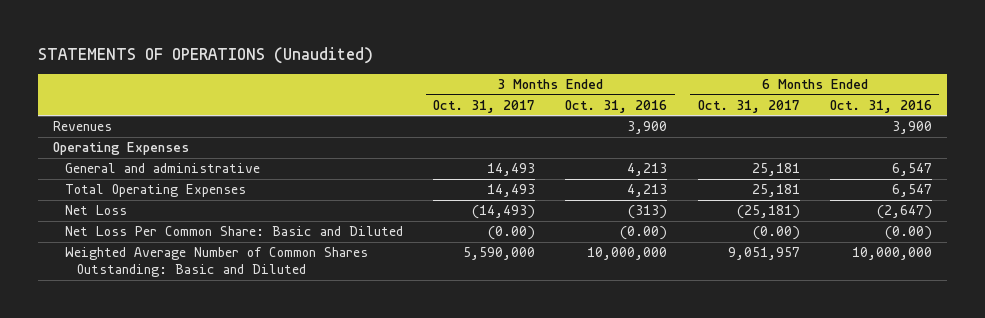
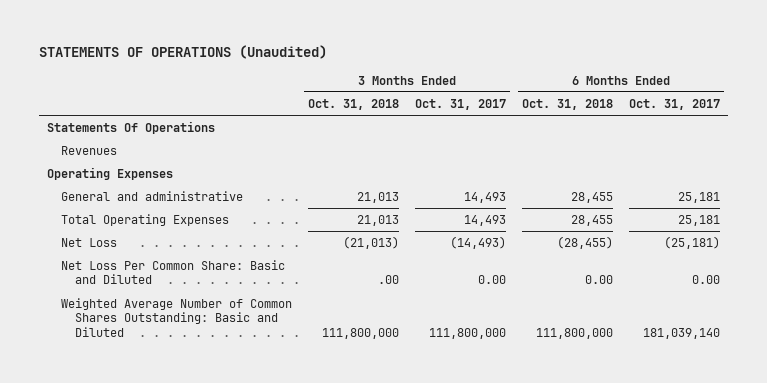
[565,99,668,113] Oct. 31, 2016 -> none
[829,99,932,113] Oct. 31, 2016 -> none
none -> [307,98,399,110] Oct. 31, 2018
none -> [521,98,613,110] Oct. 31, 2018
none -> [47,120,216,134] Statements Of Operations
[488,226,536,241] (0.00) -> [477,275,506,285] 0.00
[752,226,800,241] (0.00) -> [692,275,721,285] 0.00
[463,247,536,261] 5,590,000 -> [428,327,506,339] 111,800,000
[727,247,800,261] 9,051,957 -> [643,327,721,339] 181,039,140

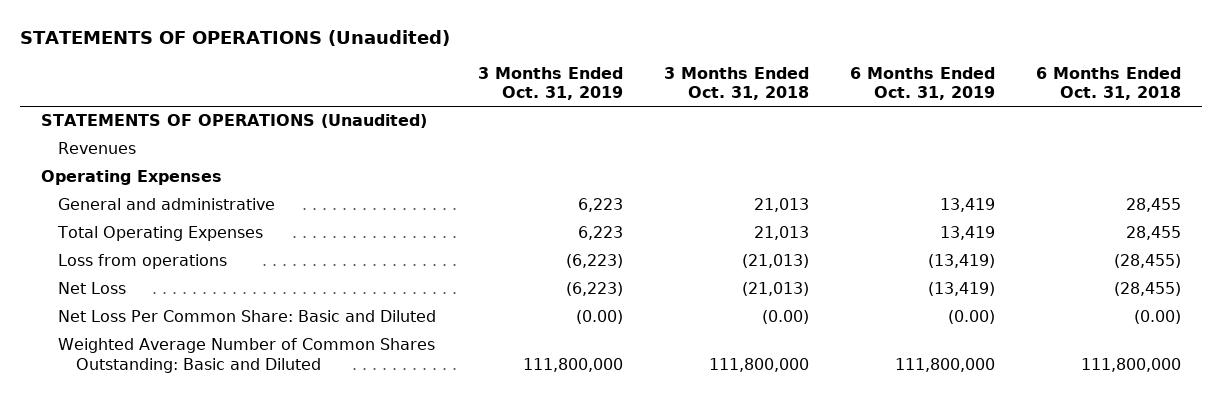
[414,98,506,110] Oct. 31, 2017 -> none
[629,98,721,110] Oct. 31, 2017 -> none
none -> [477,66,623,101] 3 Months Ended Oct. 31, 2019
none -> [849,66,995,101] 6 Months Ended Oct. 31, 2019
[47,120,216,134] Statements Of Operations -> [40,114,427,129] STATEMENTS OF OPERATIONS (Unaudited)
none -> [58,254,228,270] Loss from operations
[377,275,399,285] .00 -> [761,310,809,325] (0.00)
[584,275,613,285] 0.00 -> [1134,310,1182,325] (0.00)

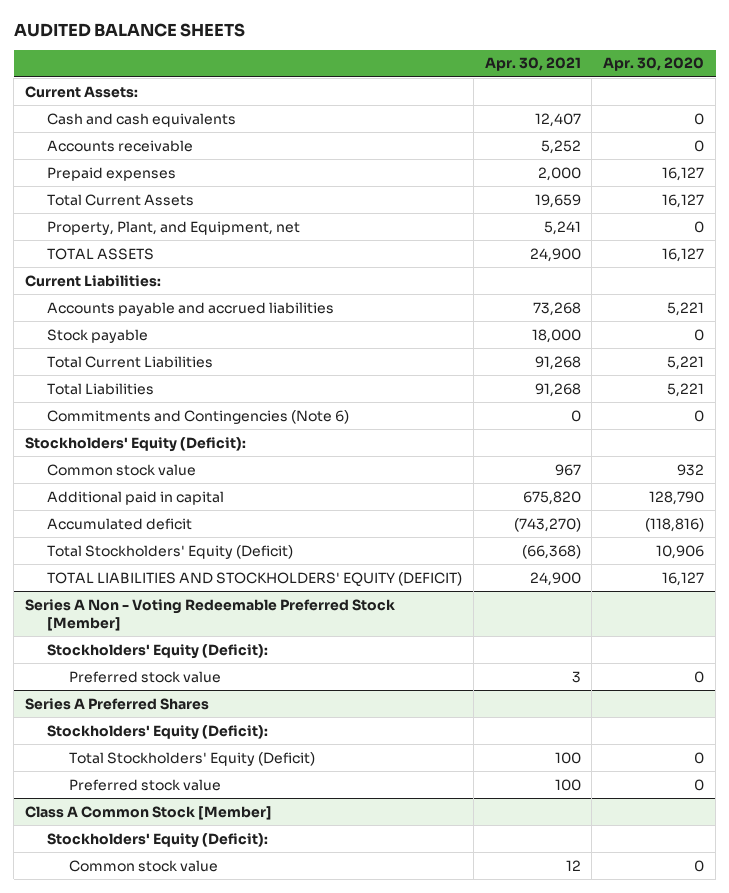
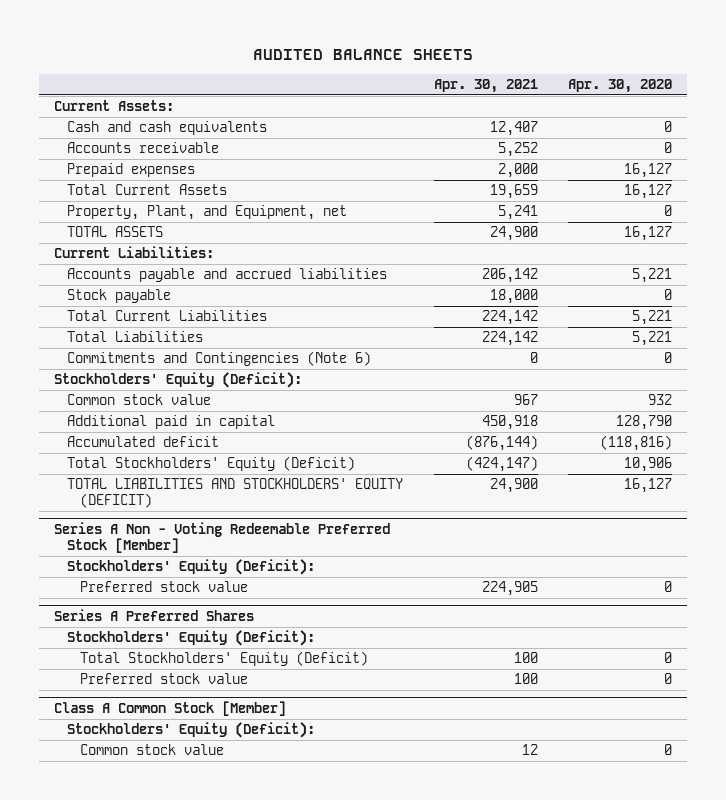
[532,301,581,316] 73,268 -> [481,268,538,284] 206,142
[534,355,581,370] 91,268 -> [481,310,538,326] 224,142
[534,382,581,397] 91,268 -> [481,331,538,347] 224,142
[522,490,581,505] 675,820 -> [481,415,538,431] 450,918
[513,517,581,532] (743,270) -> [465,435,538,452] (876,144)
[521,544,581,559] (66,368) -> [465,456,538,473] (424,147)
[571,670,581,683] 3 -> [481,581,538,597] 224,905

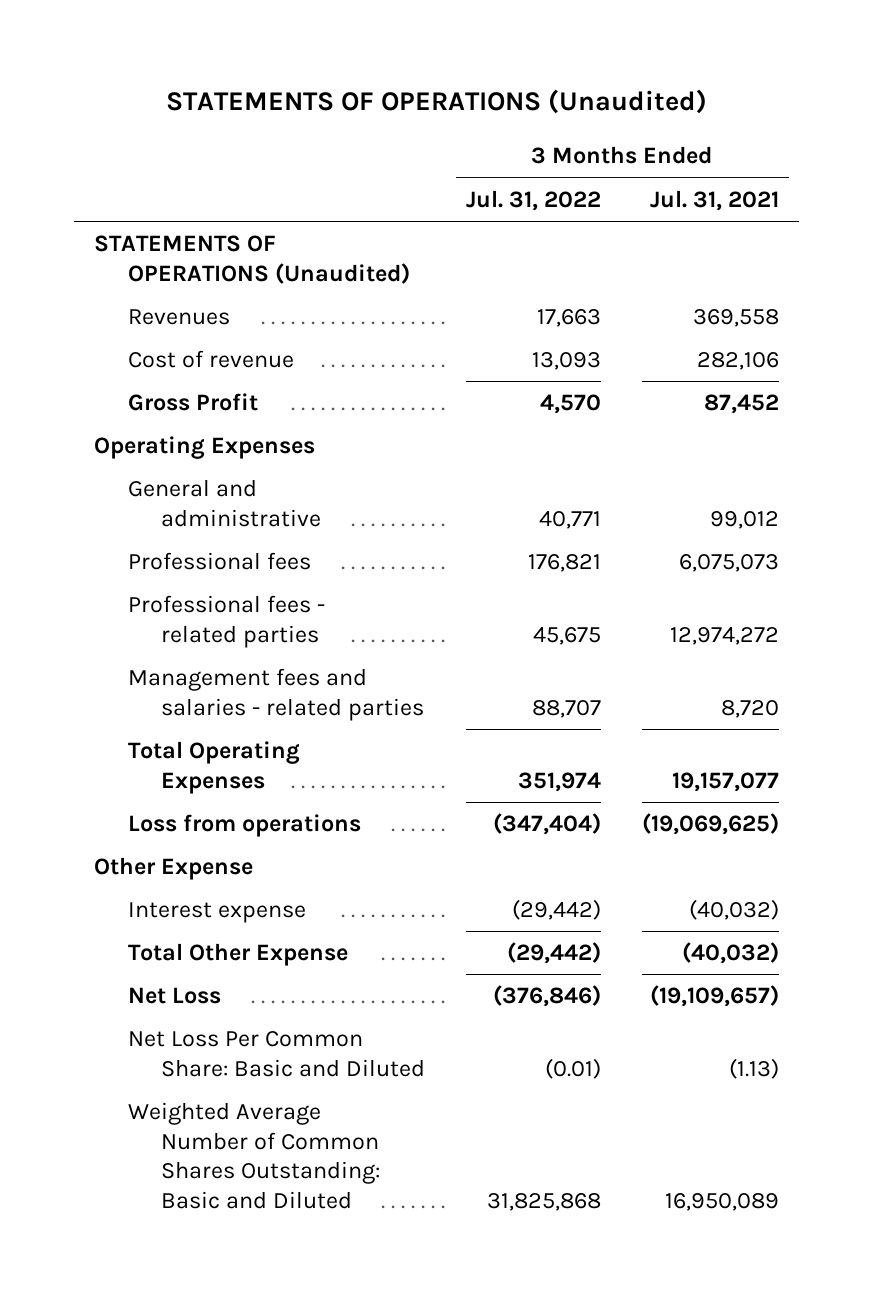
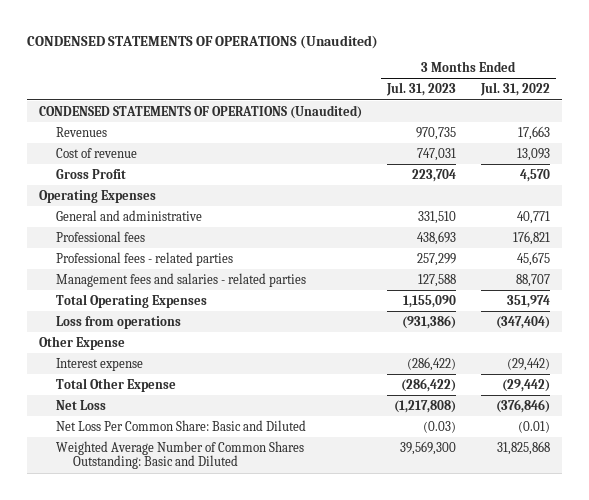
[165,89,707,115] STATEMENTS OF OPERATIONS (Unaudited) -> [26,34,378,49] CONDENSED STATEMENTS OF OPERATIONS (Unaudited)
[649,189,779,211] Jul. 31, 2021 -> none
none -> [385,82,456,97] Jul. 31, 2023
[94,235,410,284] STATEMENTS OF OPERATIONS (Unaudited) -> [38,104,362,119] CONDENSED STATEMENTS OF OPERATIONS (Unaudited)

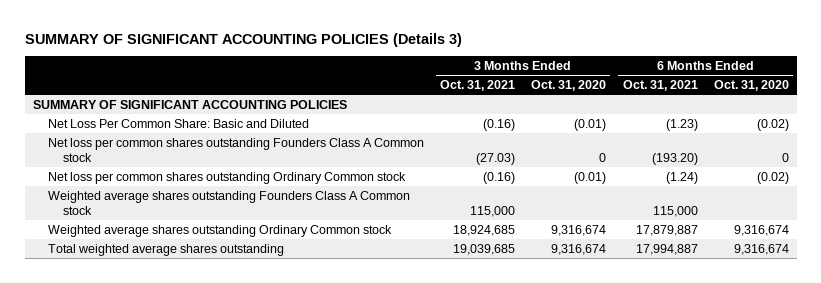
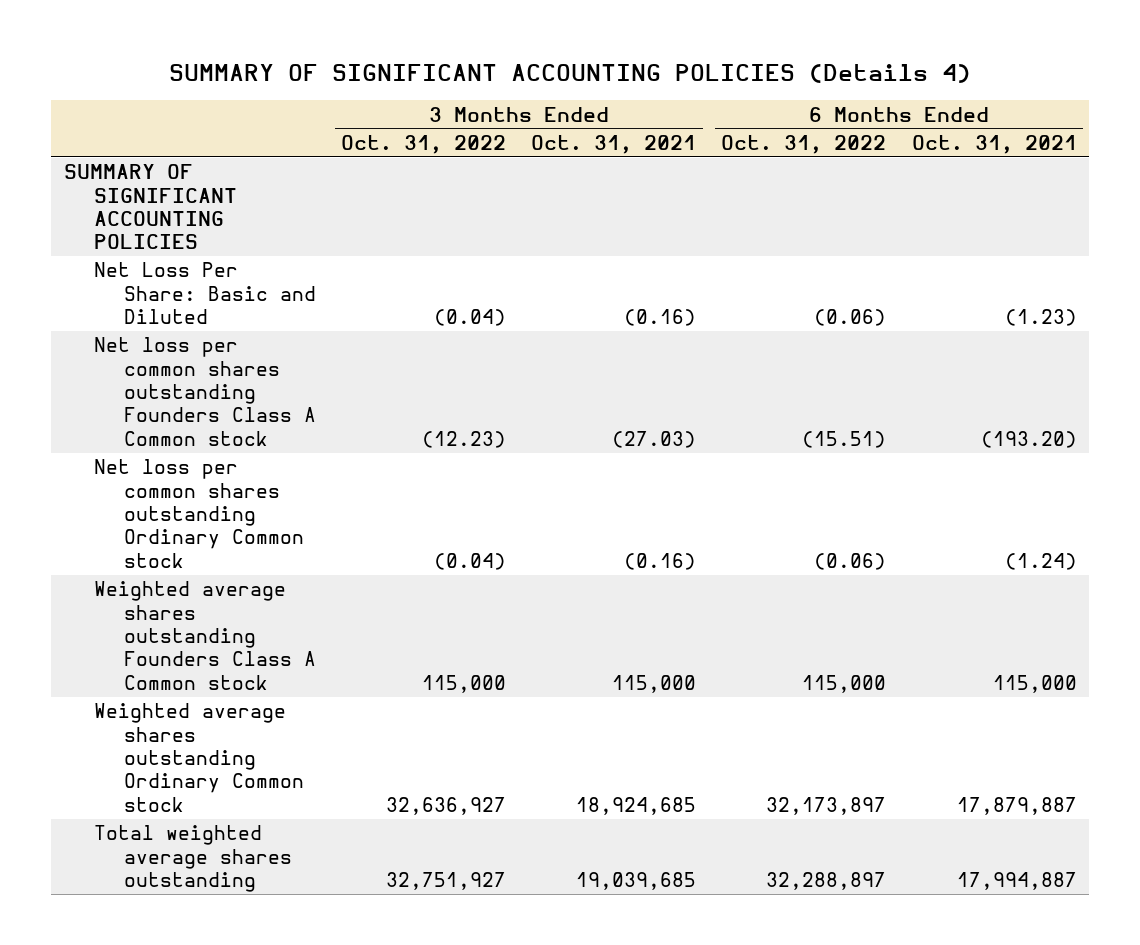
[24,33,462,48] SUMMARY OF SIGNIFICANT ACCOUNTING POLICIES (Details 3) -> [169,63,972,83] SUMMARY OF SIGNIFICANT ACCOUNTING POLICIES (Details 4)
[531,80,607,92] Oct. 31, 2020 -> none
[713,80,789,92] Oct. 31, 2020 -> none
none -> [340,134,506,154] Oct. 31, 2022
none -> [721,134,887,154] Oct. 31, 2022
[47,118,309,128] Net Loss Per Common Share: Basic and Diluted -> [93,262,316,325] Net Loss Per Share: Basic and Diluted

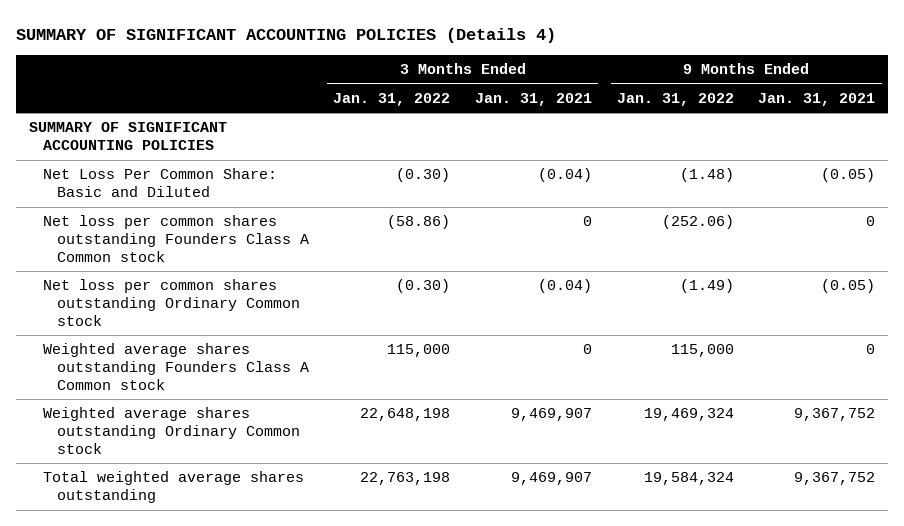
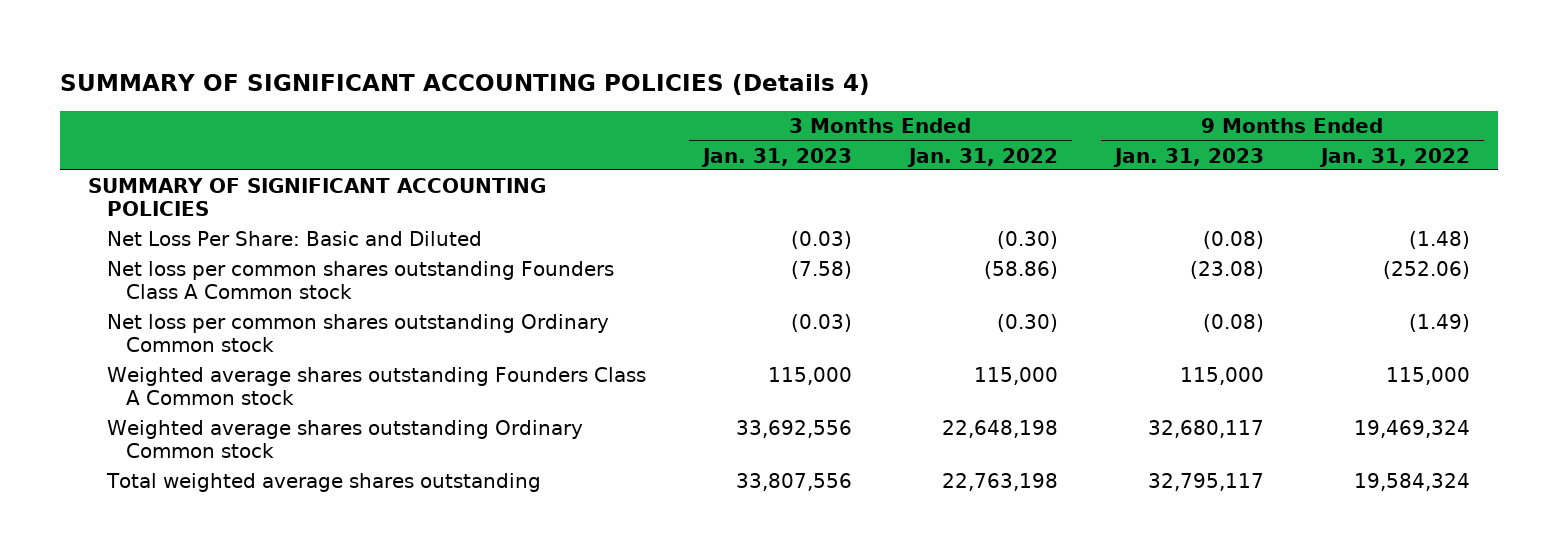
[475,92,593,106] Jan. 31, 2021 -> none
[758,92,876,106] Jan. 31, 2021 -> none
none -> [700,147,852,167] Jan. 31, 2023
none -> [1112,147,1264,167] Jan. 31, 2023
[42,168,277,198] Net Loss Per Common Share: Basic and Diluted -> [107,231,483,247] Net Loss Per Share: Basic and Diluted

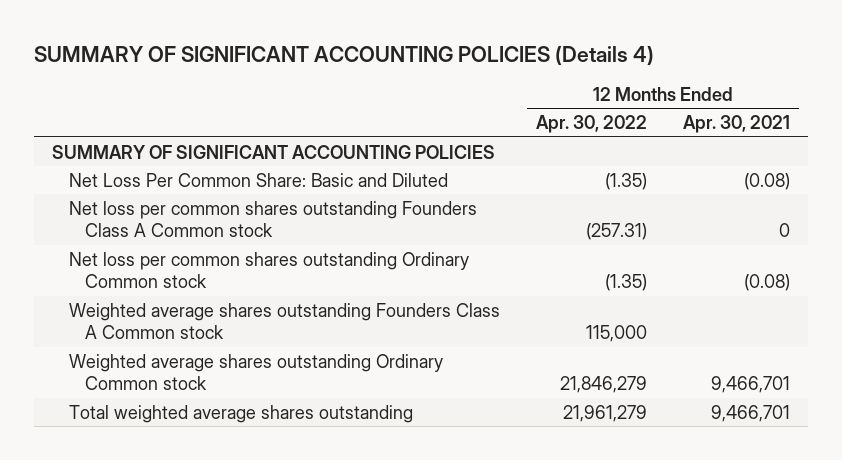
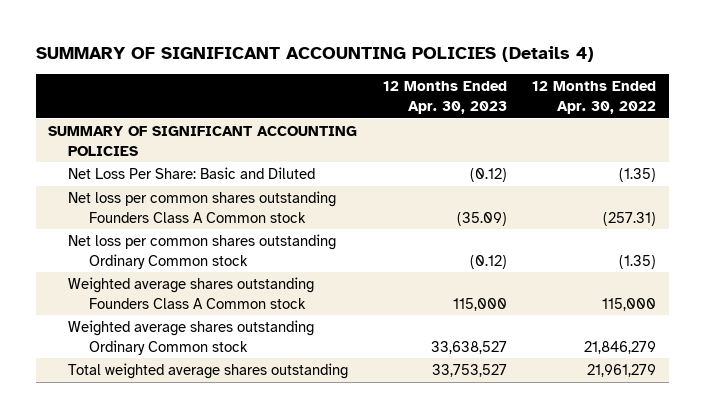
[682,115,790,134] Apr. 30, 2021 -> none
none -> [382,81,507,115] 12 Months Ended Apr. 30, 2023
[68,172,448,187] Net Loss Per Common Share: Basic and Diluted -> [68,166,316,179] Net Loss Per Share: Basic and Diluted

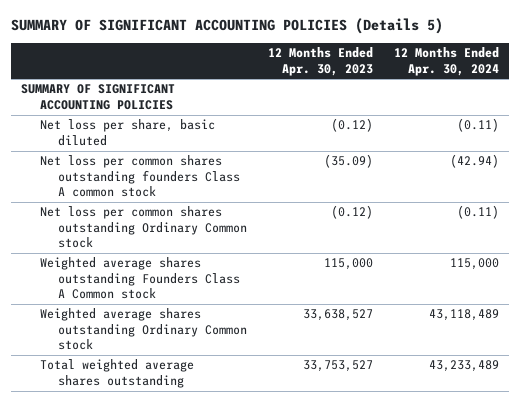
[35,46,594,63] SUMMARY OF SIGNIFICANT ACCOUNTING POLICIES (Details 4) -> [10,18,443,35] SUMMARY OF SIGNIFICANT ACCOUNTING POLICIES (Details 5)
[532,81,657,115] 12 Months Ended Apr. 30, 2022 -> none
none -> [394,47,500,76] 12 Months Ended Apr. 30, 2024
[68,166,316,179] Net Loss Per Share: Basic and Diluted -> [39,119,215,146] Net loss per share, basic diluted
[68,190,337,223] Net loss per common shares outstanding Founders Class A Common stock -> [39,155,241,198] Net loss per common shares outstanding founders Class A common stock

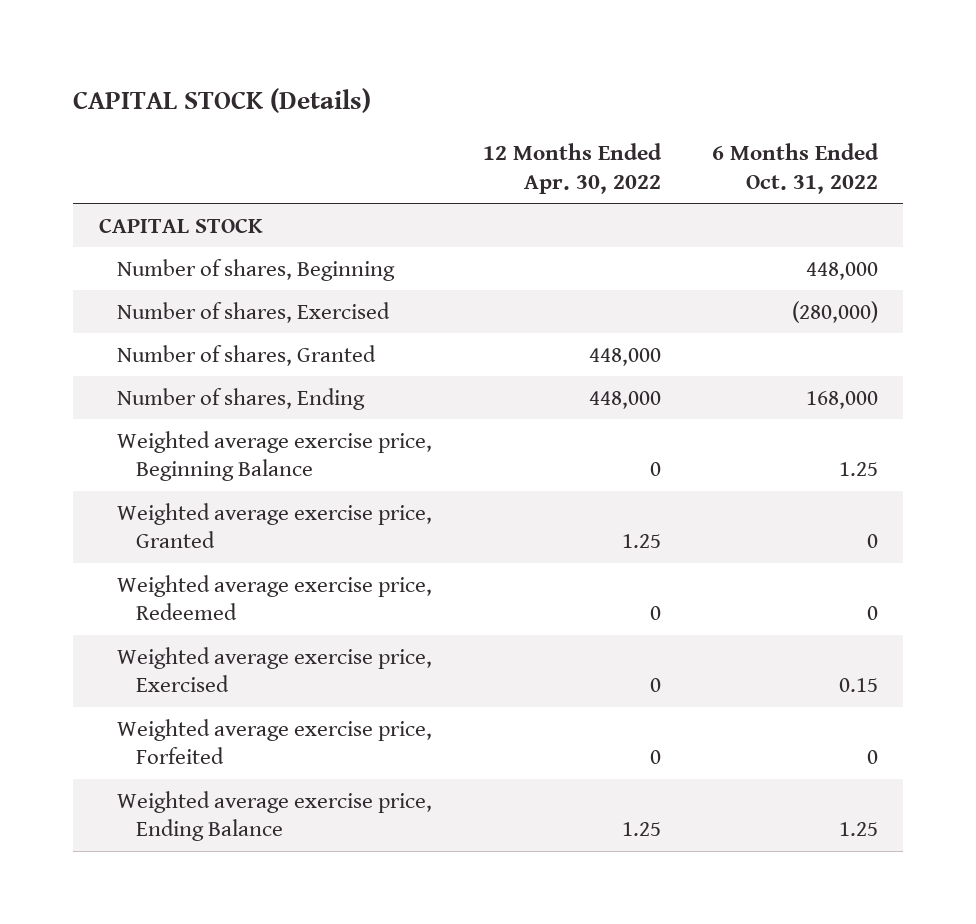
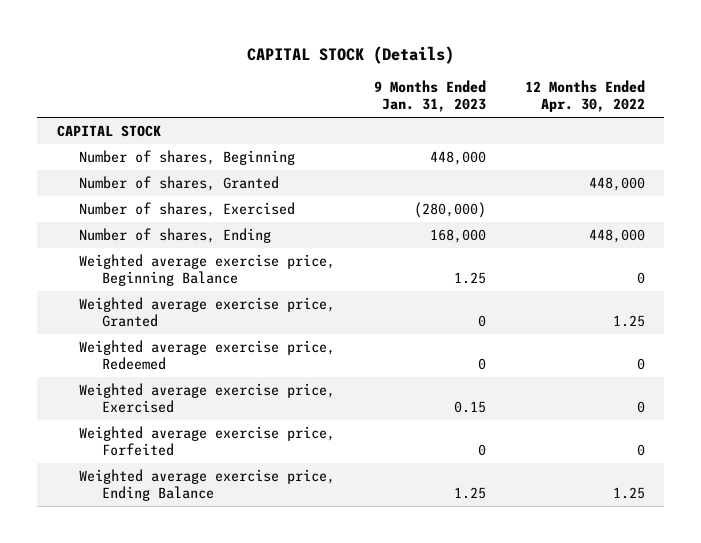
[711,143,879,195] 6 Months Ended Oct. 31, 2022 -> none
none -> [373,80,486,113] 9 Months Ended Jan. 31, 2023
[117,301,391,323] Number of shares, Exercised -> [79,202,296,218] Number of shares, Exercised

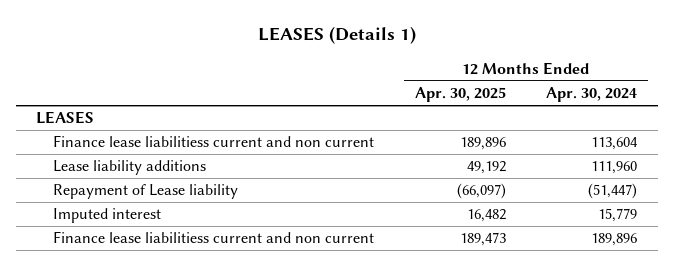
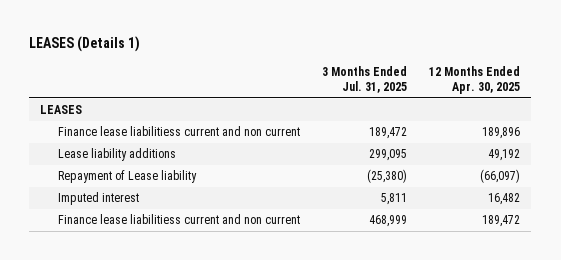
[546,87,638,103] Apr. 30, 2024 -> none
none -> [321,65,407,94] 3 Months Ended Jul. 31, 2025
[459,232,506,247] 189,473 -> [482,215,521,228] 189,472

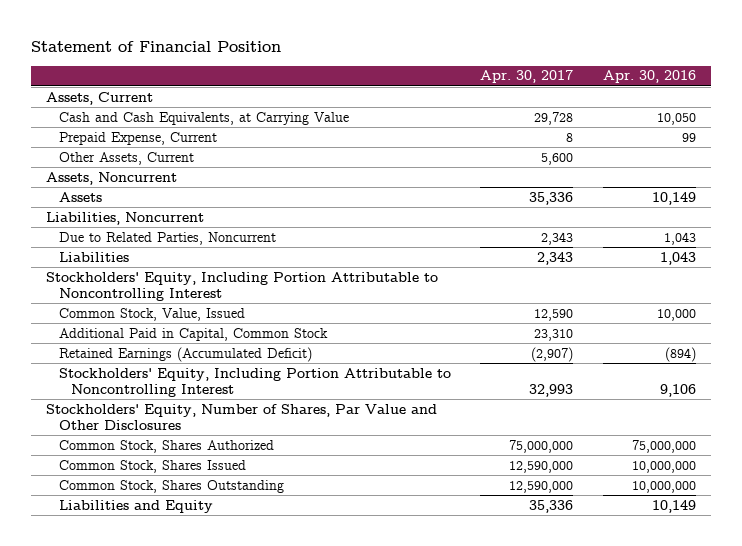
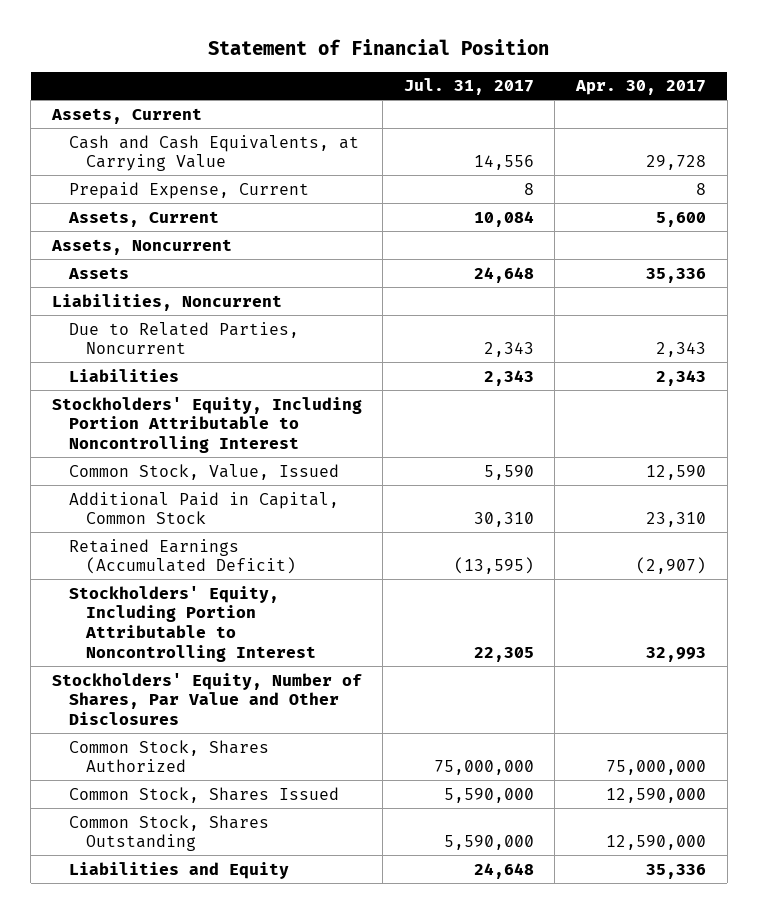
[602,70,696,84] Apr. 30, 2016 -> none
none -> [403,78,534,96] Jul. 31, 2017
[58,151,194,165] Other Assets, Current -> [68,210,220,227] Assets, Current

